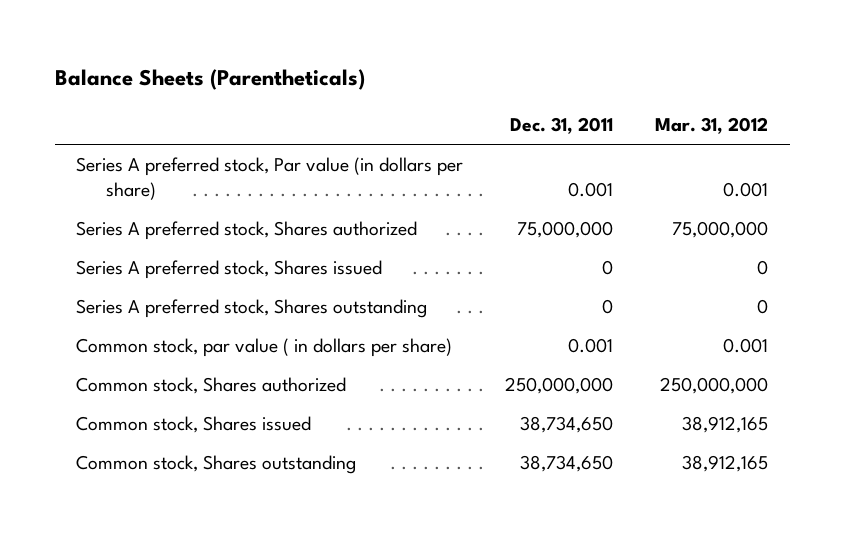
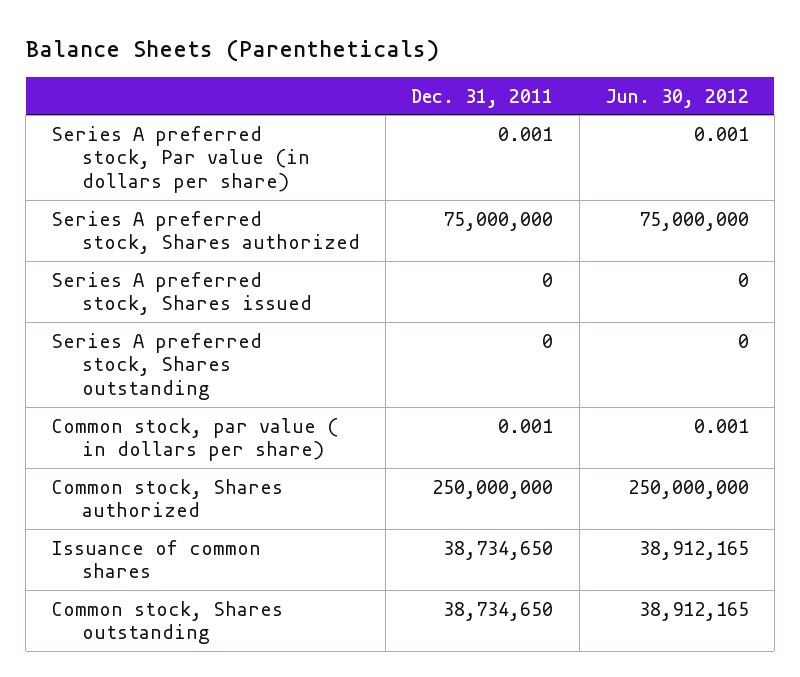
[655,117,769,135] Mar. 31, 2012 -> none
none -> [604,88,749,108] Jun. 30, 2012
[75,415,311,433] Common stock, Shares issued -> [51,539,262,579] Issuance of common shares

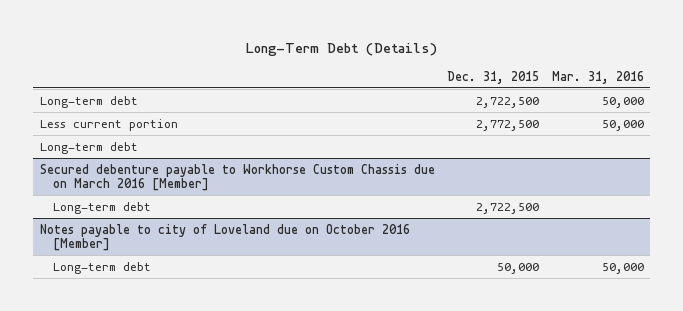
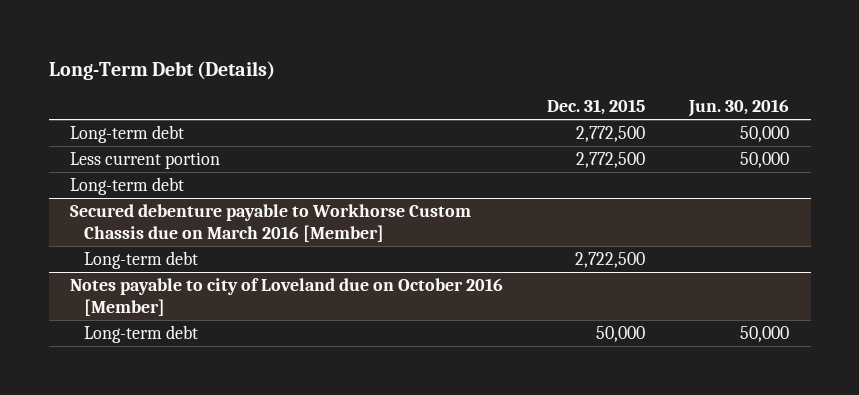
[551,70,644,84] Mar. 31, 2016 -> none
none -> [687,99,789,118] Jun. 30, 2016
[476,96,540,108] 2,722,500 -> [576,126,646,143] 2,772,500

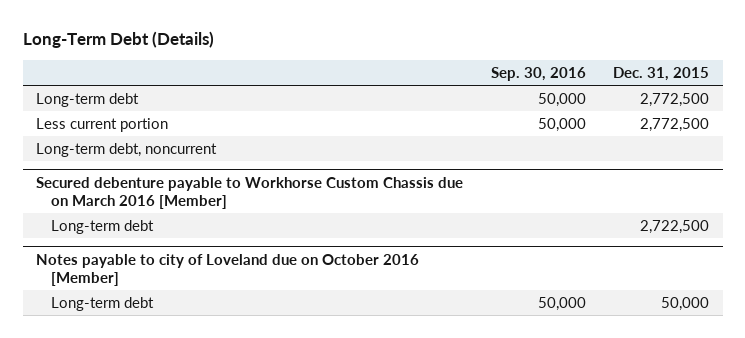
[687,99,789,118] Jun. 30, 2016 -> none
none -> [490,66,586,81] Sep. 30, 2016
[70,177,185,196] Long-term debt -> [36,142,218,157] Long-term debt, noncurrent

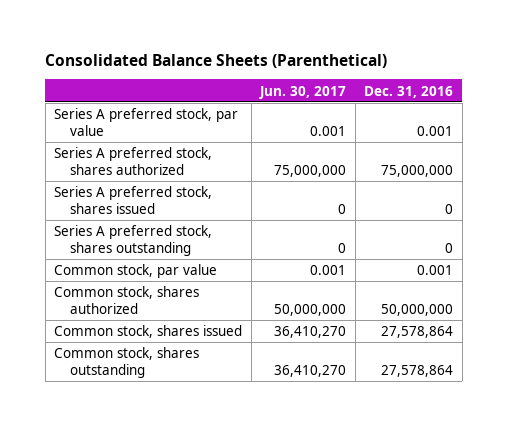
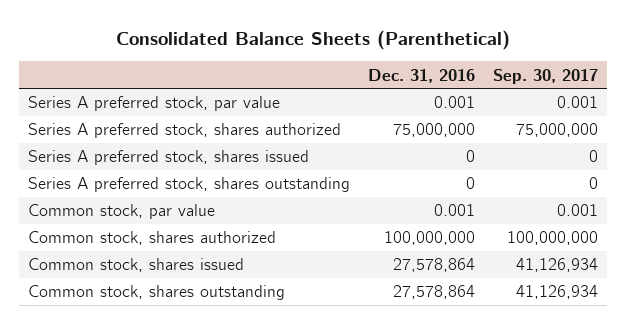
[259,85,347,99] Jun. 30, 2017 -> none
none -> [493,68,599,84] Sep. 30, 2017
[381,303,454,316] 50,000,000 -> [384,231,476,246] 100,000,000

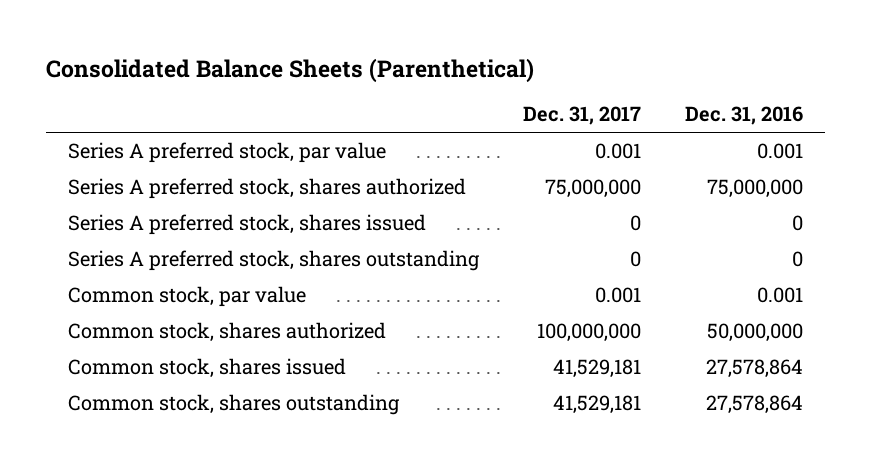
[493,68,599,84] Sep. 30, 2017 -> none
none -> [522,106,641,126] Dec. 31, 2017
[384,231,476,246] 100,000,000 -> [707,322,804,342] 50,000,000

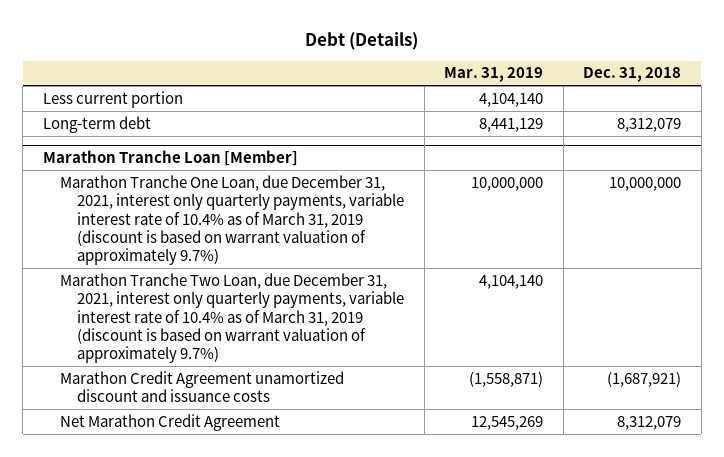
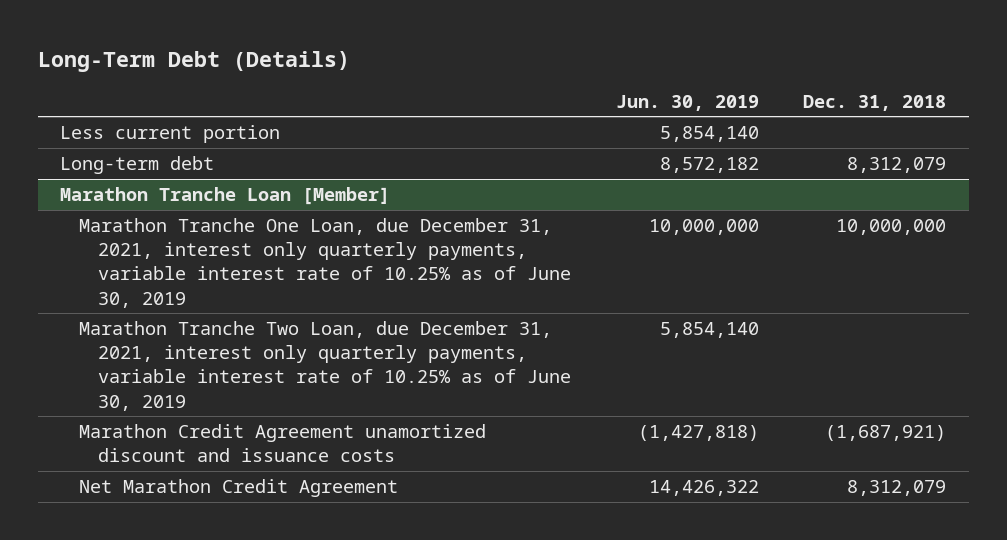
[304,31,418,50] Debt (Details) -> [38,51,351,73] Long-Term Debt (Details)
[444,67,544,83] Mar. 31, 2019 -> none
none -> [615,94,759,111] Jun. 30, 2019
[59,174,405,266] Marathon Tranche One Loan, due December 31, 2021, interest only quarterly payments, variable interest rate of 10.4% as of March 31, 2019 (discount is based on warrant valuation of approximately 9.7%) -> [79,217,571,308] Marathon Tranche One Loan, due December 31, 2021, interest only quarterly payments, variable interest rate of 10.25% as of June 30, 2019
[59,272,405,364] Marathon Tranche Two Loan, due December 31, 2021, interest only quarterly payments, variable interest rate of 10.4% as of March 31, 2019 (discount is based on warrant valuation of approximately 9.7%) -> [79,320,571,411] Marathon Tranche Two Loan, due December 31, 2021, interest only quarterly payments, variable interest rate of 10.25% as of June 30, 2019

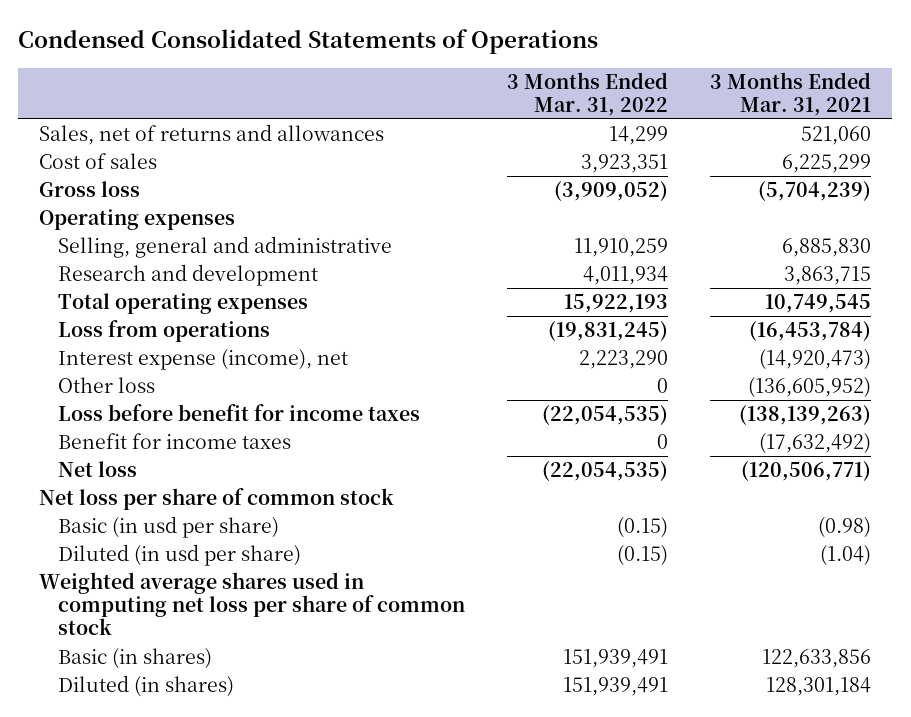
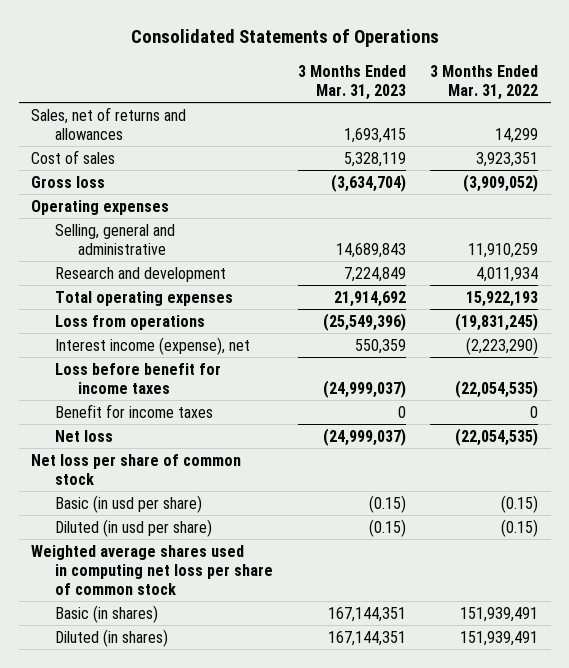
[18,29,599,55] Condensed Consolidated Statements of Operations -> [130,29,439,48] Consolidated Statements of Operations
[710,71,872,116] 3 Months Ended Mar. 31, 2021 -> none
none -> [297,65,406,101] 3 Months Ended Mar. 31, 2023
[58,377,156,394] Other loss -> none
[58,349,349,371] Interest expense (income), net -> [54,336,250,355] Interest income (expense), net
[579,350,669,370] 2,223,290 -> [466,336,539,355] (2,223,290)

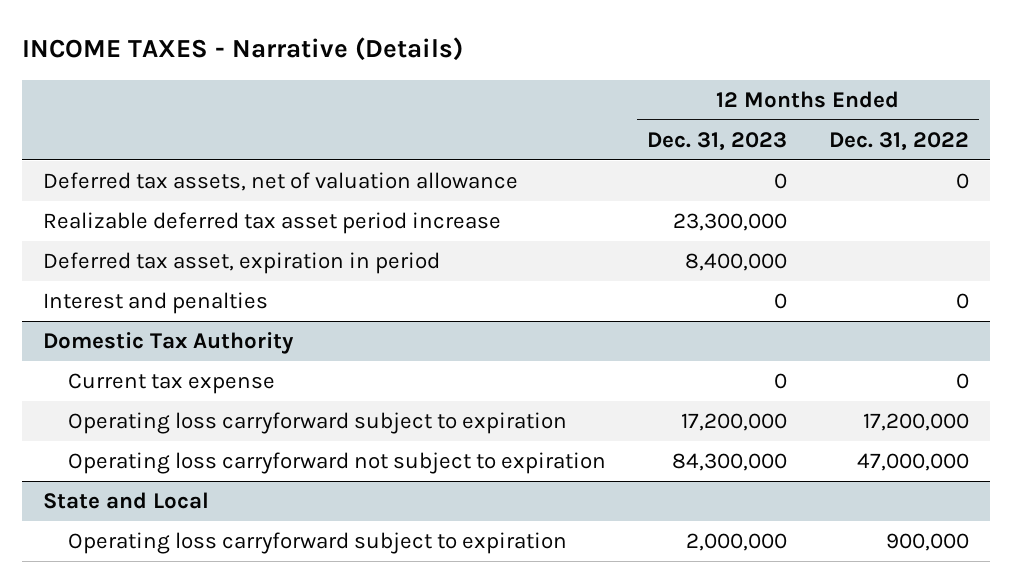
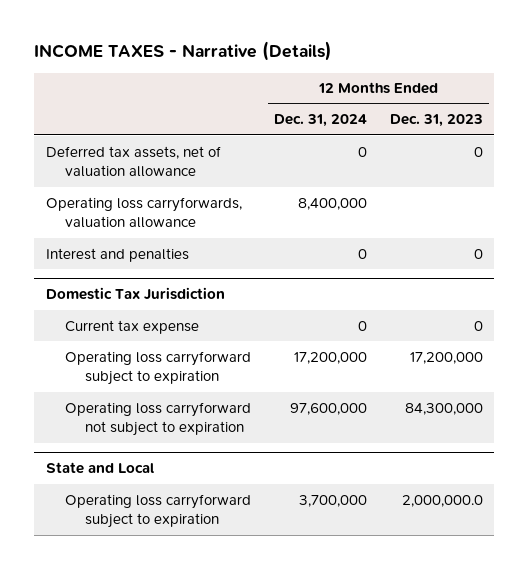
[828,131,969,151] Dec. 31, 2022 -> none
none -> [274,114,368,128] Dec. 31, 2024
[42,212,501,235] Realizable deferred tax asset period increase -> none
[42,252,440,275] Deferred tax asset, expiration in period -> none
none -> [45,196,242,229] Operating loss carryforwards, valuation allowance
[42,332,294,355] Domestic Tax Authority -> [45,287,225,301] Domestic Tax Jurisdiction
[686,533,788,552] 2,000,000 -> [401,494,483,507] 2,000,000.0

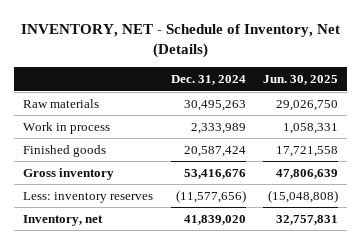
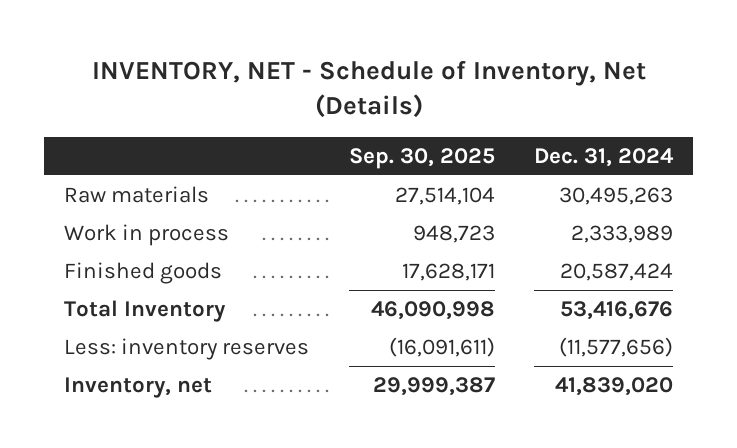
[263,75,339,86] Jun. 30, 2025 -> none
none -> [348,147,495,169] Sep. 30, 2025
[22,167,114,180] Gross inventory -> [64,300,227,323] Total Inventory

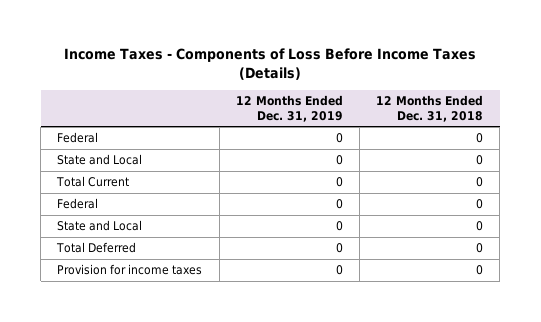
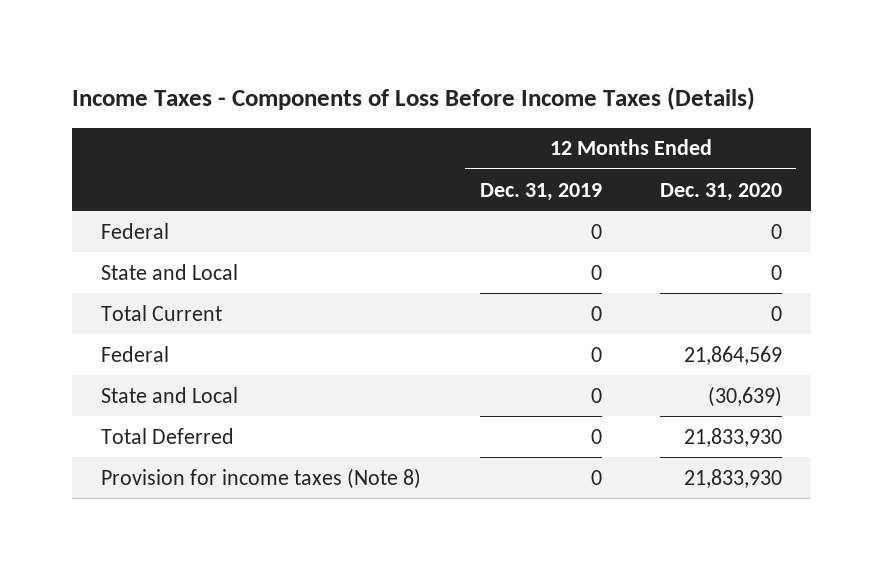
[376,94,484,122] 12 Months Ended Dec. 31, 2018 -> none
none -> [659,182,782,201] Dec. 31, 2020
[57,264,203,276] Provision for income taxes -> [101,467,422,489] Provision for income taxes (Note 8)

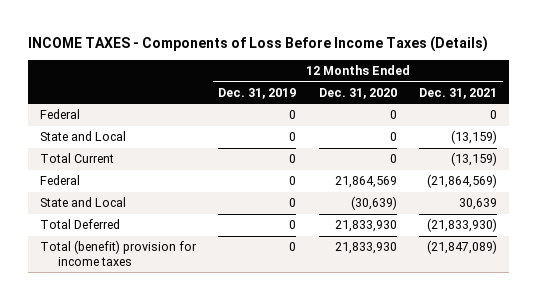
[72,86,756,110] Income Taxes - Components of Loss Before Income Taxes (Details) -> [28,35,489,52] INCOME TAXES - Components of Loss Before Income Taxes (Details)
none -> [419,87,498,99] Dec. 31, 2021
[101,467,422,489] Provision for income taxes (Note 8) -> [39,240,197,266] Total (benefit) provision for income taxes

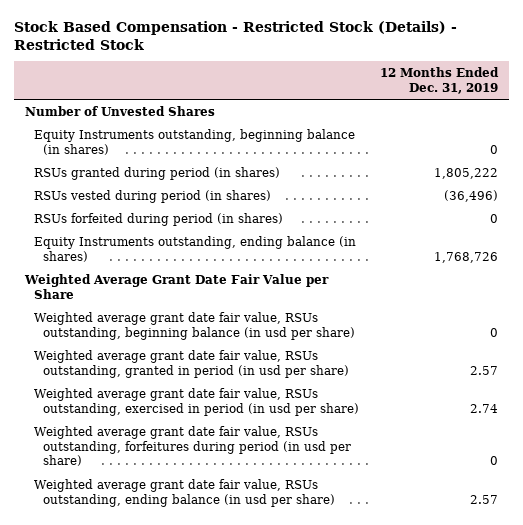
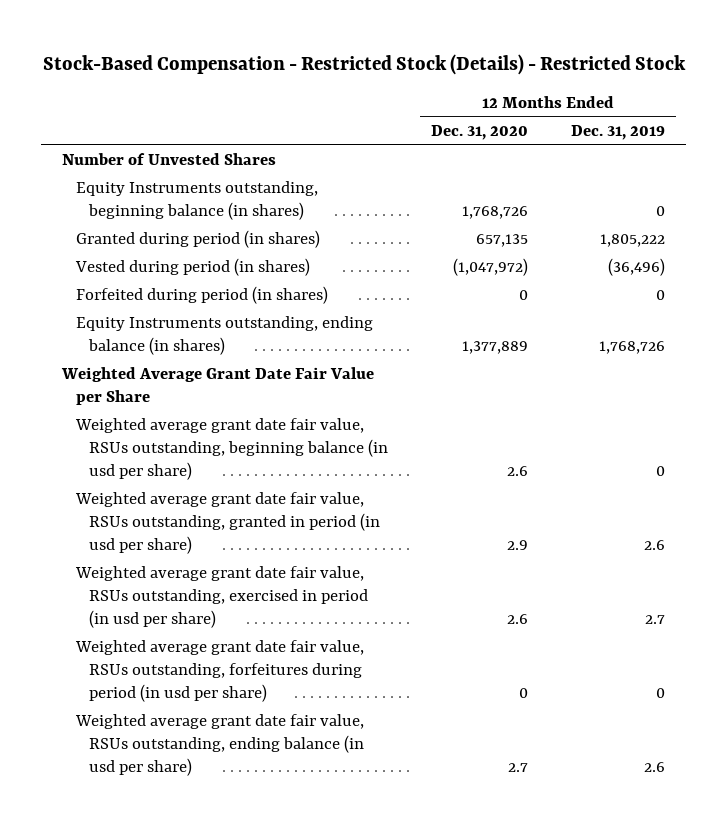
[13,20,457,50] Stock Based Compensation - Restricted Stock (Details) - Restricted Stock -> [42,53,686,75] Stock-Based Compensation - Restricted Stock (Details) - Restricted Stock
none -> [431,124,529,140] Dec. 31, 2020
[33,166,280,180] RSUs granted during period (in shares) -> [75,230,320,249] Granted during period (in shares)
[33,189,271,203] RSUs vested during period (in shares) -> [74,258,310,277] Vested during period (in shares)
[33,212,283,226] RSUs forfeited during period (in shares) -> [75,286,328,305] Forfeited during period (in shares)
[470,365,499,375] 2.57 -> [643,540,665,551] 2.6
[470,403,499,413] 2.74 -> [644,615,665,625] 2.7
[470,494,499,504] 2.57 -> [643,762,665,773] 2.6

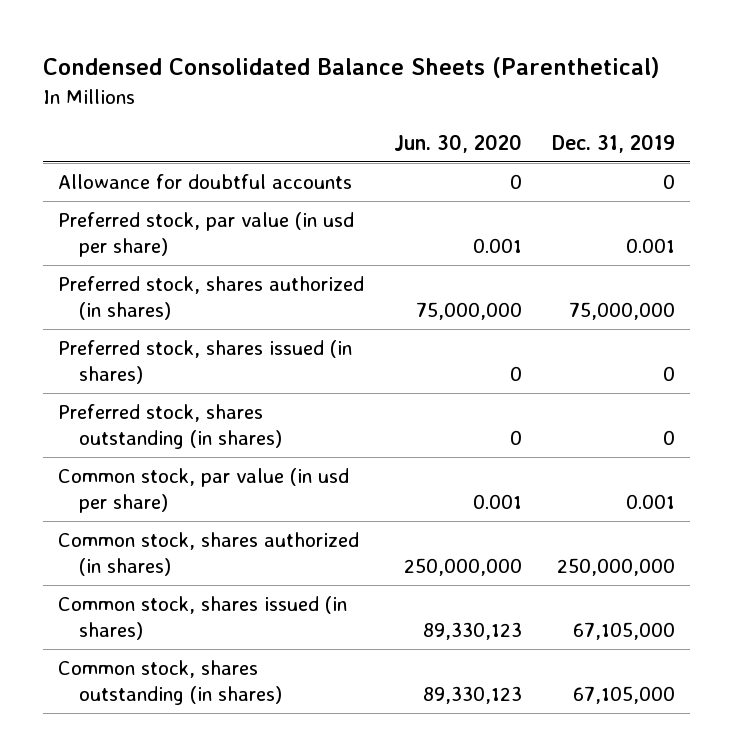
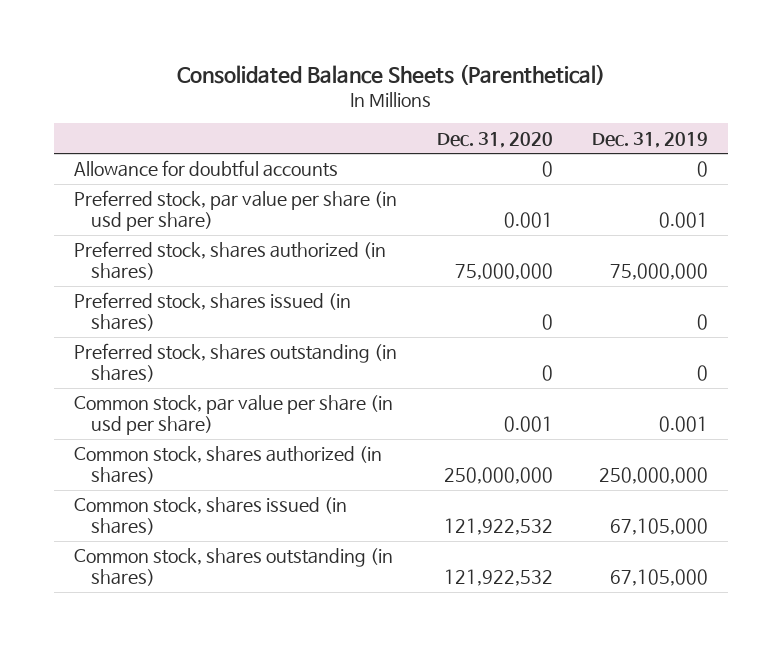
[43,57,661,79] Condensed Consolidated Balance Sheets (Parenthetical) -> [177,63,606,85] Consolidated Balance Sheets (Parenthetical)
[393,134,522,154] Jun. 30, 2020 -> none
none -> [436,131,553,148] Dec. 31, 2020
[58,211,355,258] Preferred stock, par value (in usd per share) -> [73,190,397,231] Preferred stock, par value per share (in usd per share)
[58,467,350,514] Common stock, par value (in usd per share) -> [73,395,393,435] Common stock, par value per share (in usd per share)

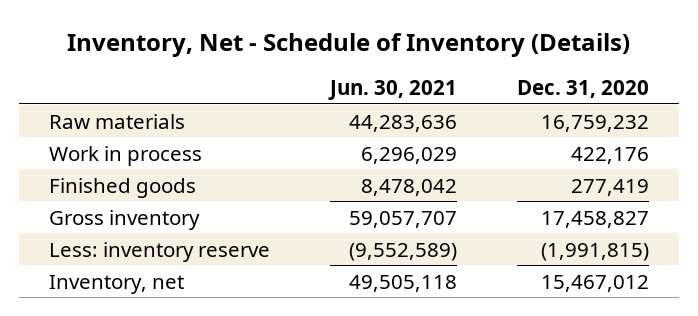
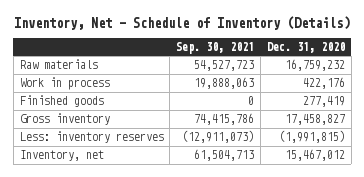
[327,80,457,101] Jun. 30, 2021 -> none
none -> [176,42,255,55] Sep. 30, 2021
[48,241,270,262] Less: inventory reserve -> [19,131,164,144] Less: inventory reserves

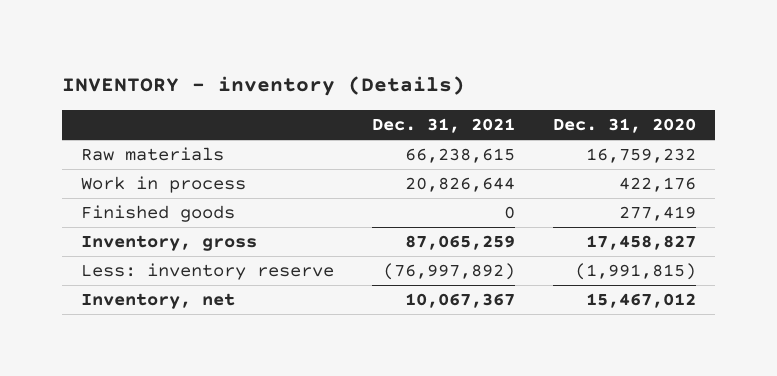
[14,16,351,31] Inventory, Net - Schedule of Inventory (Details) -> [62,76,466,97] INVENTORY - inventory (Details)
[176,42,255,55] Sep. 30, 2021 -> none
none -> [372,118,516,134] Dec. 31, 2021
[19,113,110,126] Gross inventory -> [81,235,258,252] Inventory, gross
[19,131,164,144] Less: inventory reserves -> [81,263,335,281] Less: inventory reserve

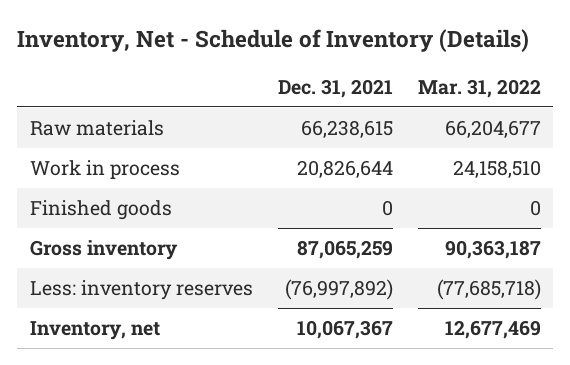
[62,76,466,97] INVENTORY - inventory (Details) -> [17,29,530,53] Inventory, Net - Schedule of Inventory (Details)
[553,118,697,134] Dec. 31, 2020 -> none
none -> [417,78,541,98] Mar. 31, 2022
[81,235,258,252] Inventory, gross -> [29,240,178,261] Gross inventory
[81,263,335,281] Less: inventory reserve -> [29,280,253,301] Less: inventory reserves

